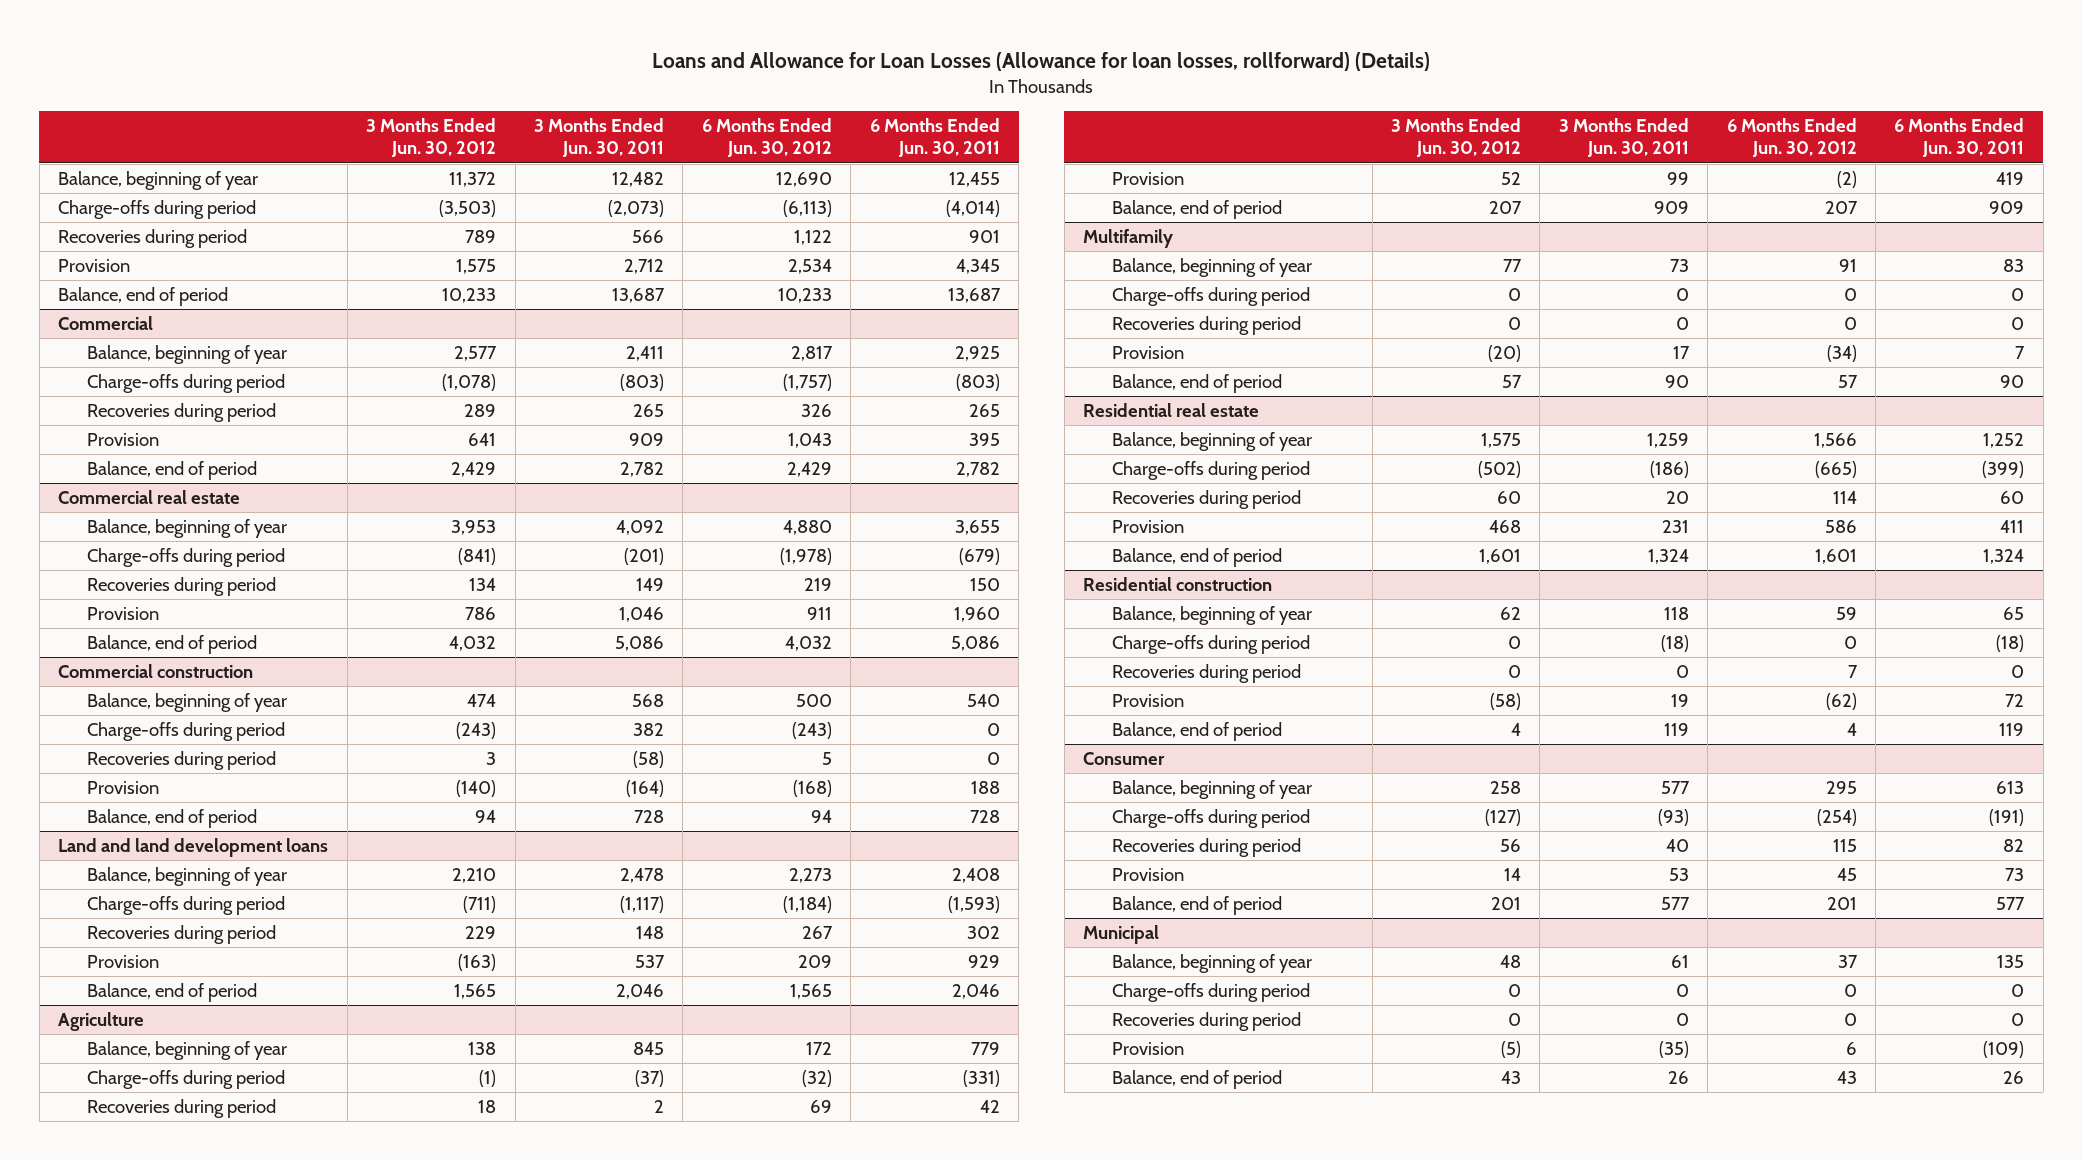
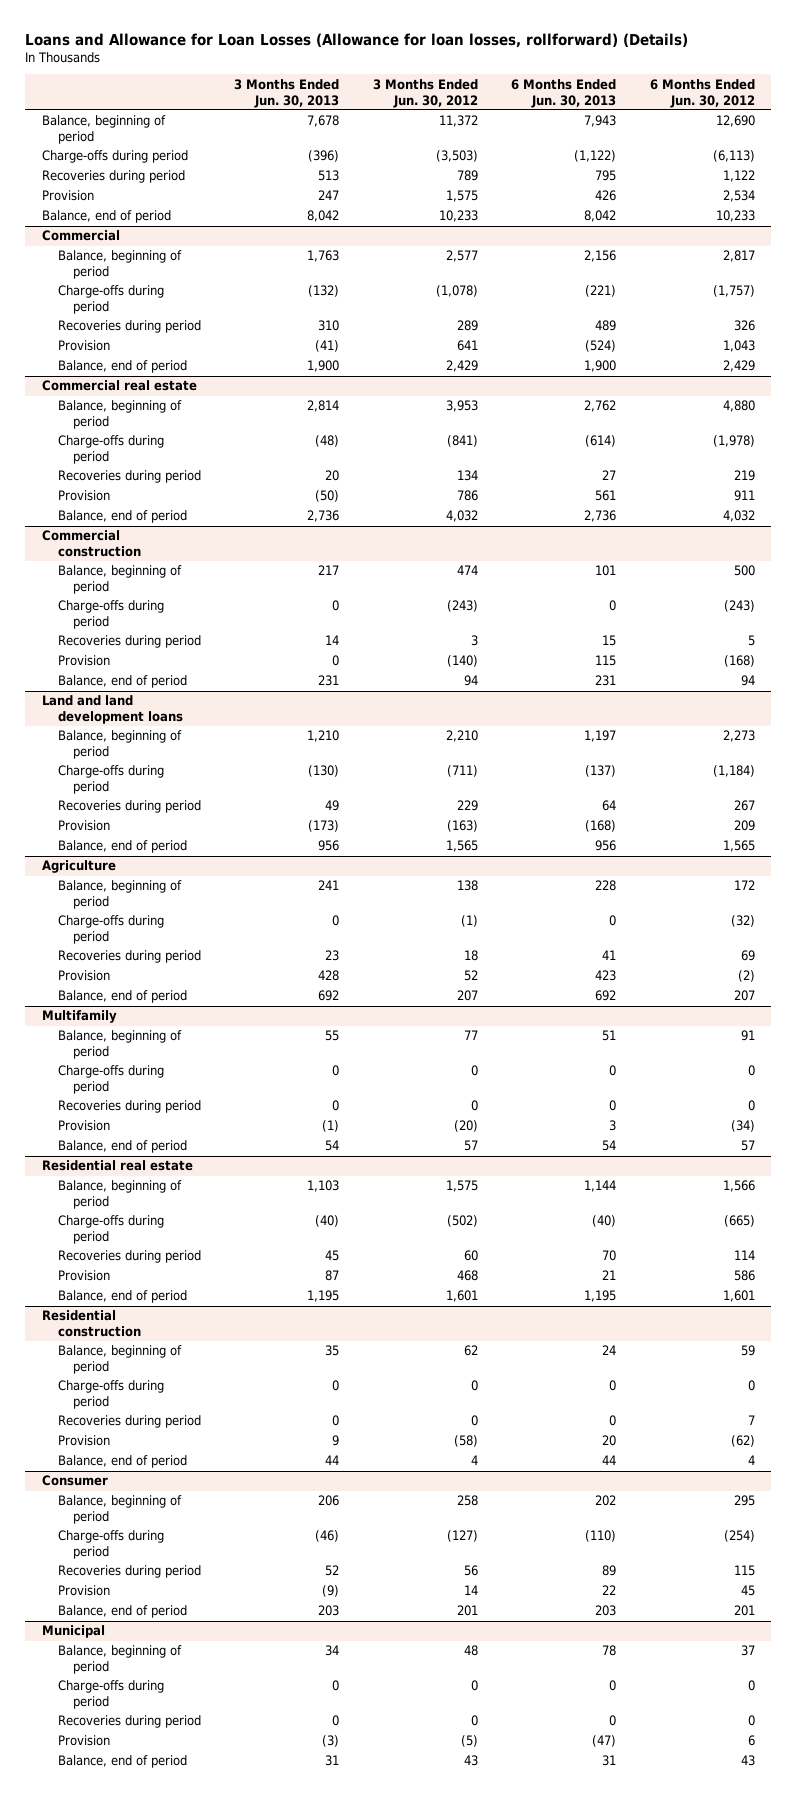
[533,117,664,158] 3 Months Ended Jun. 30, 2011 -> none
[869,117,1000,158] 6 Months Ended Jun. 30, 2011 -> none
none -> [234,78,340,108] 3 Months Ended Jun. 30, 2013
none -> [511,78,617,108] 6 Months Ended Jun. 30, 2013
[58,171,259,191] Balance, beginning of year -> [42,115,167,145] Balance, beginning of period
[86,345,287,365] Balance, beginning of year -> [57,250,182,280] Balance, beginning of period
[86,519,287,539] Balance, beginning of year -> [57,400,182,430] Balance, beginning of period
[86,693,287,713] Balance, beginning of year -> [57,565,182,595] Balance, beginning of period
[86,867,287,887] Balance, beginning of year -> [57,730,182,760] Balance, beginning of period
[86,1041,287,1061] Balance, beginning of year -> [57,880,182,910] Balance, beginning of period
[1111,258,1312,278] Balance, beginning of year -> [57,1030,182,1060] Balance, beginning of period
[1111,432,1312,452] Balance, beginning of year -> [57,1180,182,1210] Balance, beginning of period
[1111,606,1312,626] Balance, beginning of year -> [57,1345,182,1375] Balance, beginning of period
[1111,780,1312,800] Balance, beginning of year -> [57,1495,182,1525] Balance, beginning of period
[1111,954,1312,974] Balance, beginning of year -> [57,1645,182,1675] Balance, beginning of period

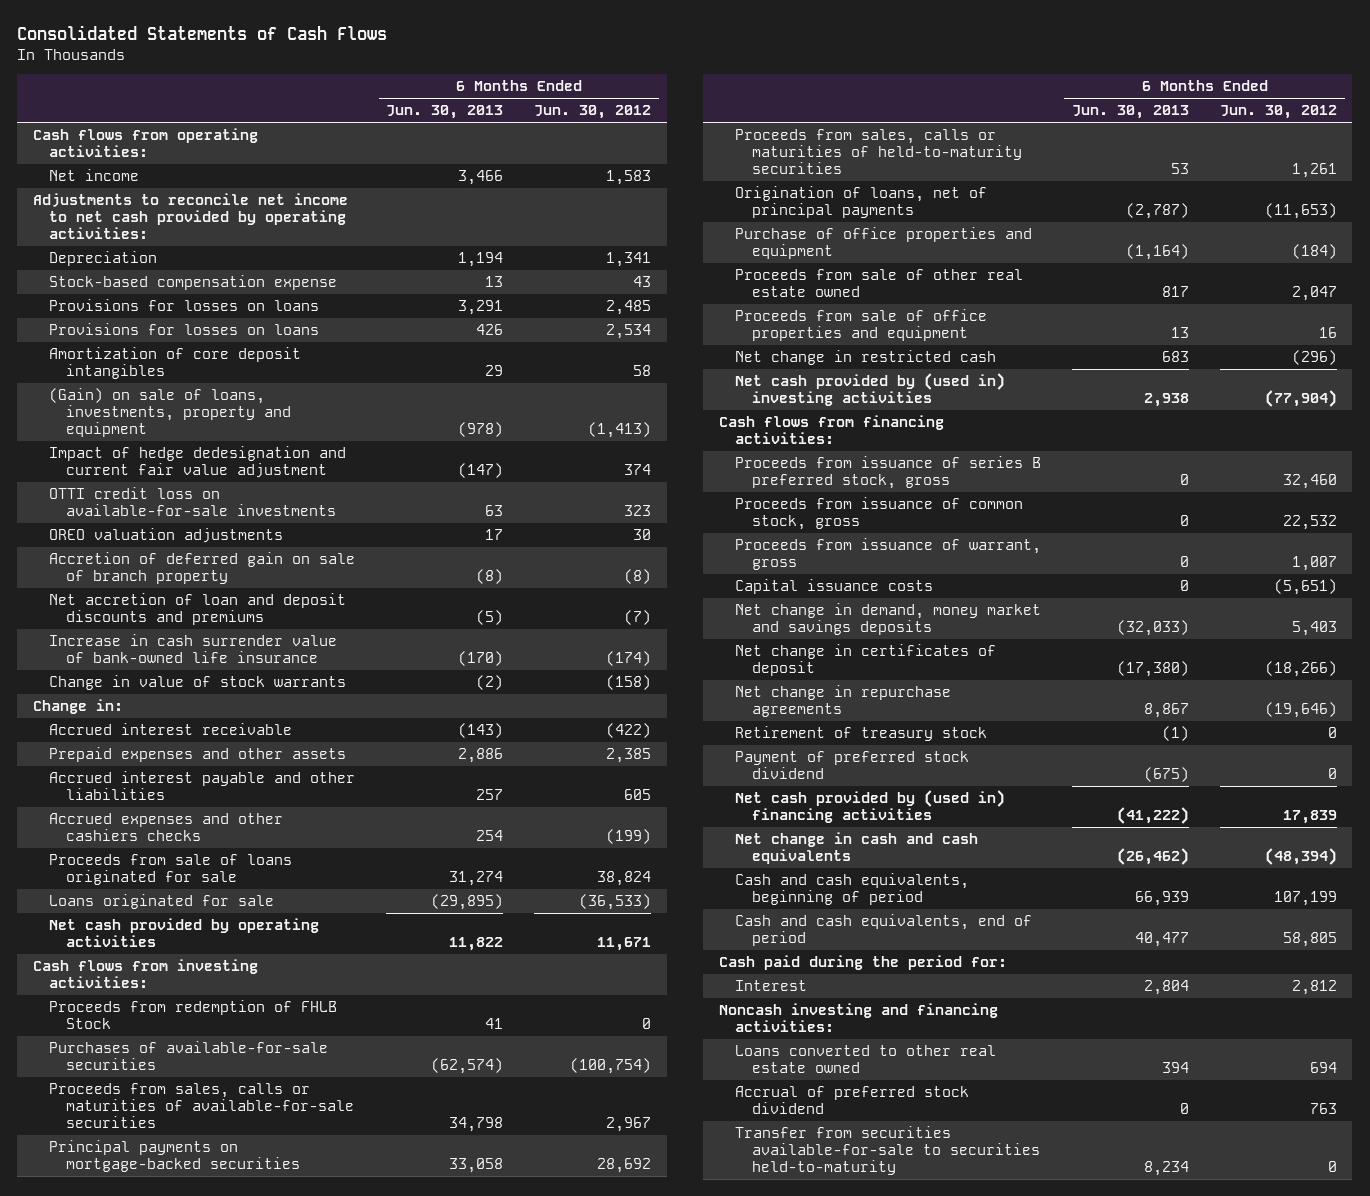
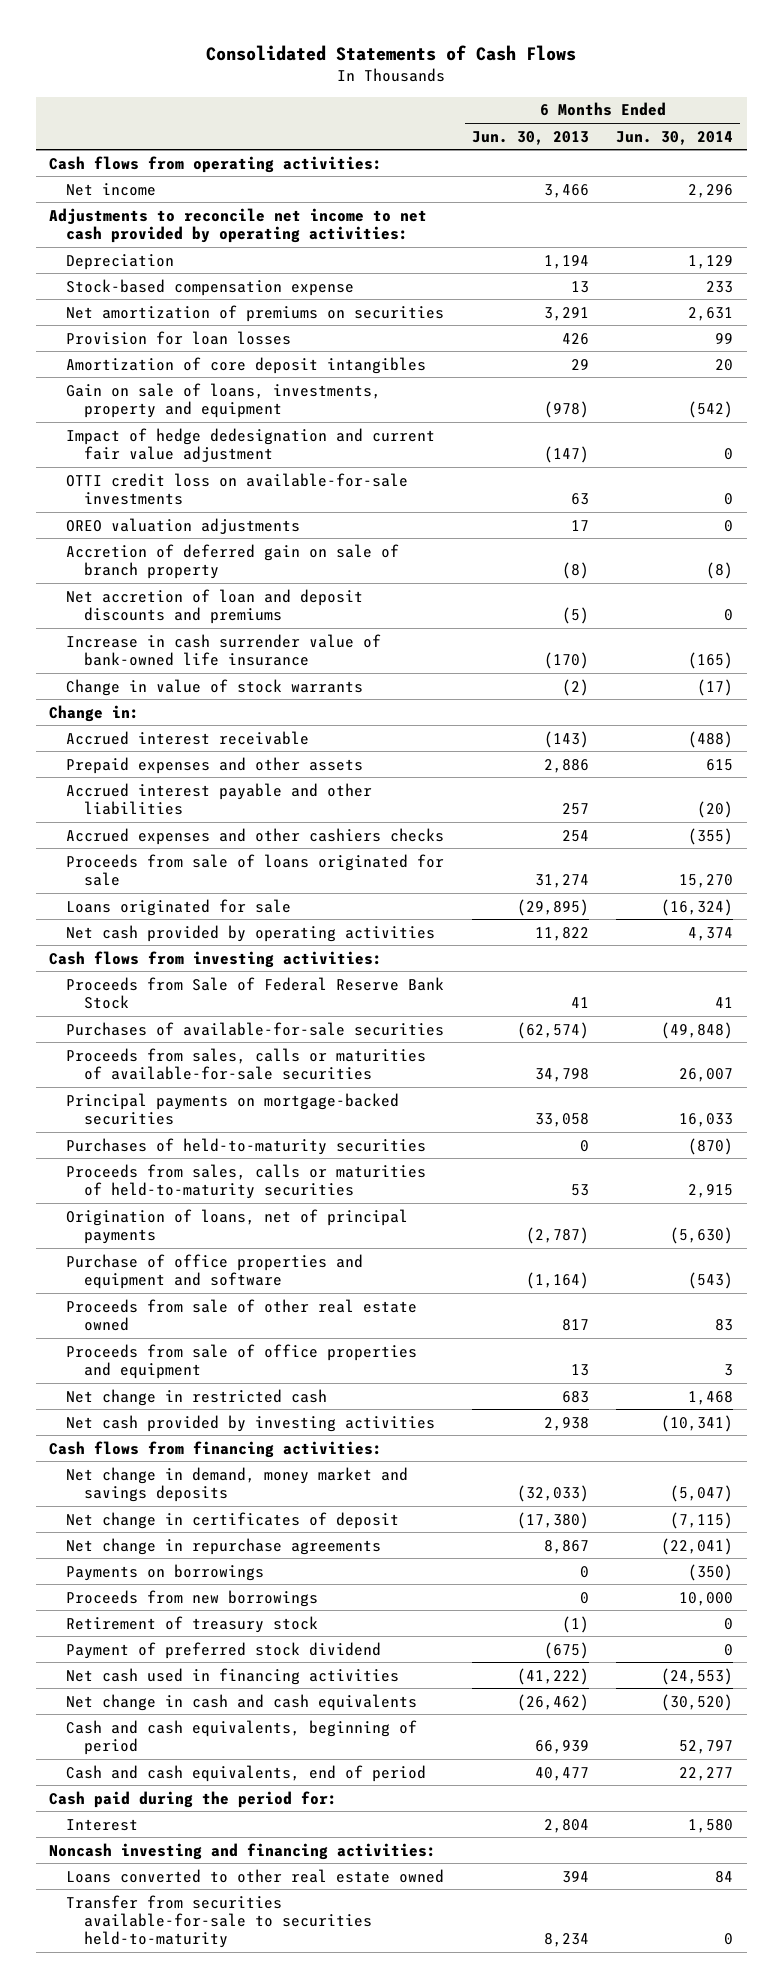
[534,105,652,120] Jun. 30, 2012 -> none
none -> [616,130,734,145] Jun. 30, 2014
[49,299,320,312] Provisions for losses on loans -> [66,304,445,322] Net amortization of premiums on securities
[49,323,320,336] Provisions for losses on loans -> [66,330,292,345] Provision for loan losses
[49,388,292,438] (Gain) on sale of loans, investments, property and equipment -> [66,382,382,418] Gain on sale of loans, investments, property and equipment
[49,1000,338,1030] Proceeds from redemption of FHLB Stock -> [66,976,445,1009] Proceeds from Sale of Federal Reserve Bank Stock
none -> [66,1137,427,1155] Purchases of held-to-maturity securities
[735,227,1033,260] Purchase of office properties and equipment -> [66,1253,364,1289] Purchase of office properties and equipment and software
[735,373,1006,407] Net cash provided by (used in) investing activities -> [66,1414,436,1432] Net cash provided by investing activities
[735,456,1042,490] Proceeds from issuance of series B preferred stock, gross -> none
[735,497,1024,531] Proceeds from issuance of common stock, gross -> none
[735,538,1042,571] Proceeds from issuance of warrant, gross -> none
[735,579,934,595] Capital issuance costs -> none
none -> [66,1563,265,1581] Payments on borrowings
none -> [66,1589,319,1607] Proceeds from new borrowings
[735,790,1006,824] Net cash provided by (used in) financing activities -> [66,1667,400,1685] Net cash used in financing activities
[735,1086,970,1115] Accrual of preferred stock dividend -> none

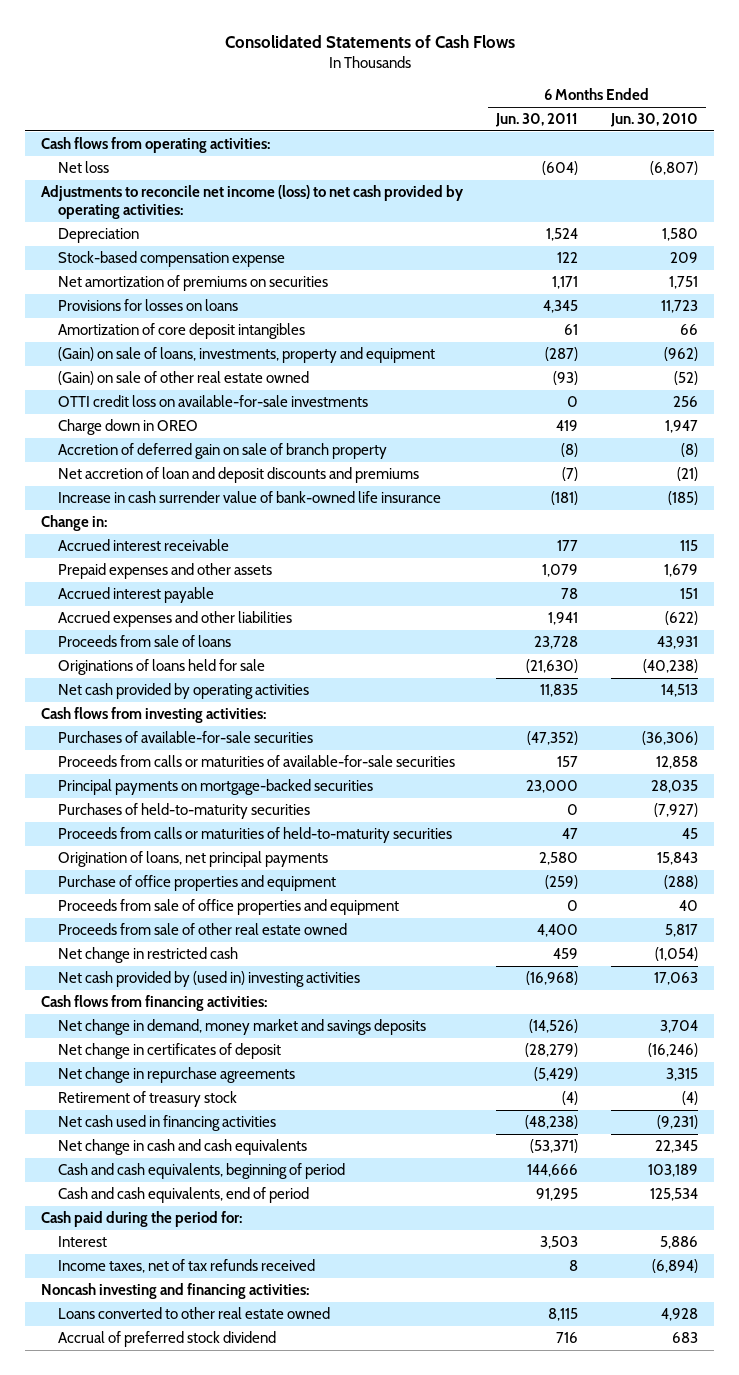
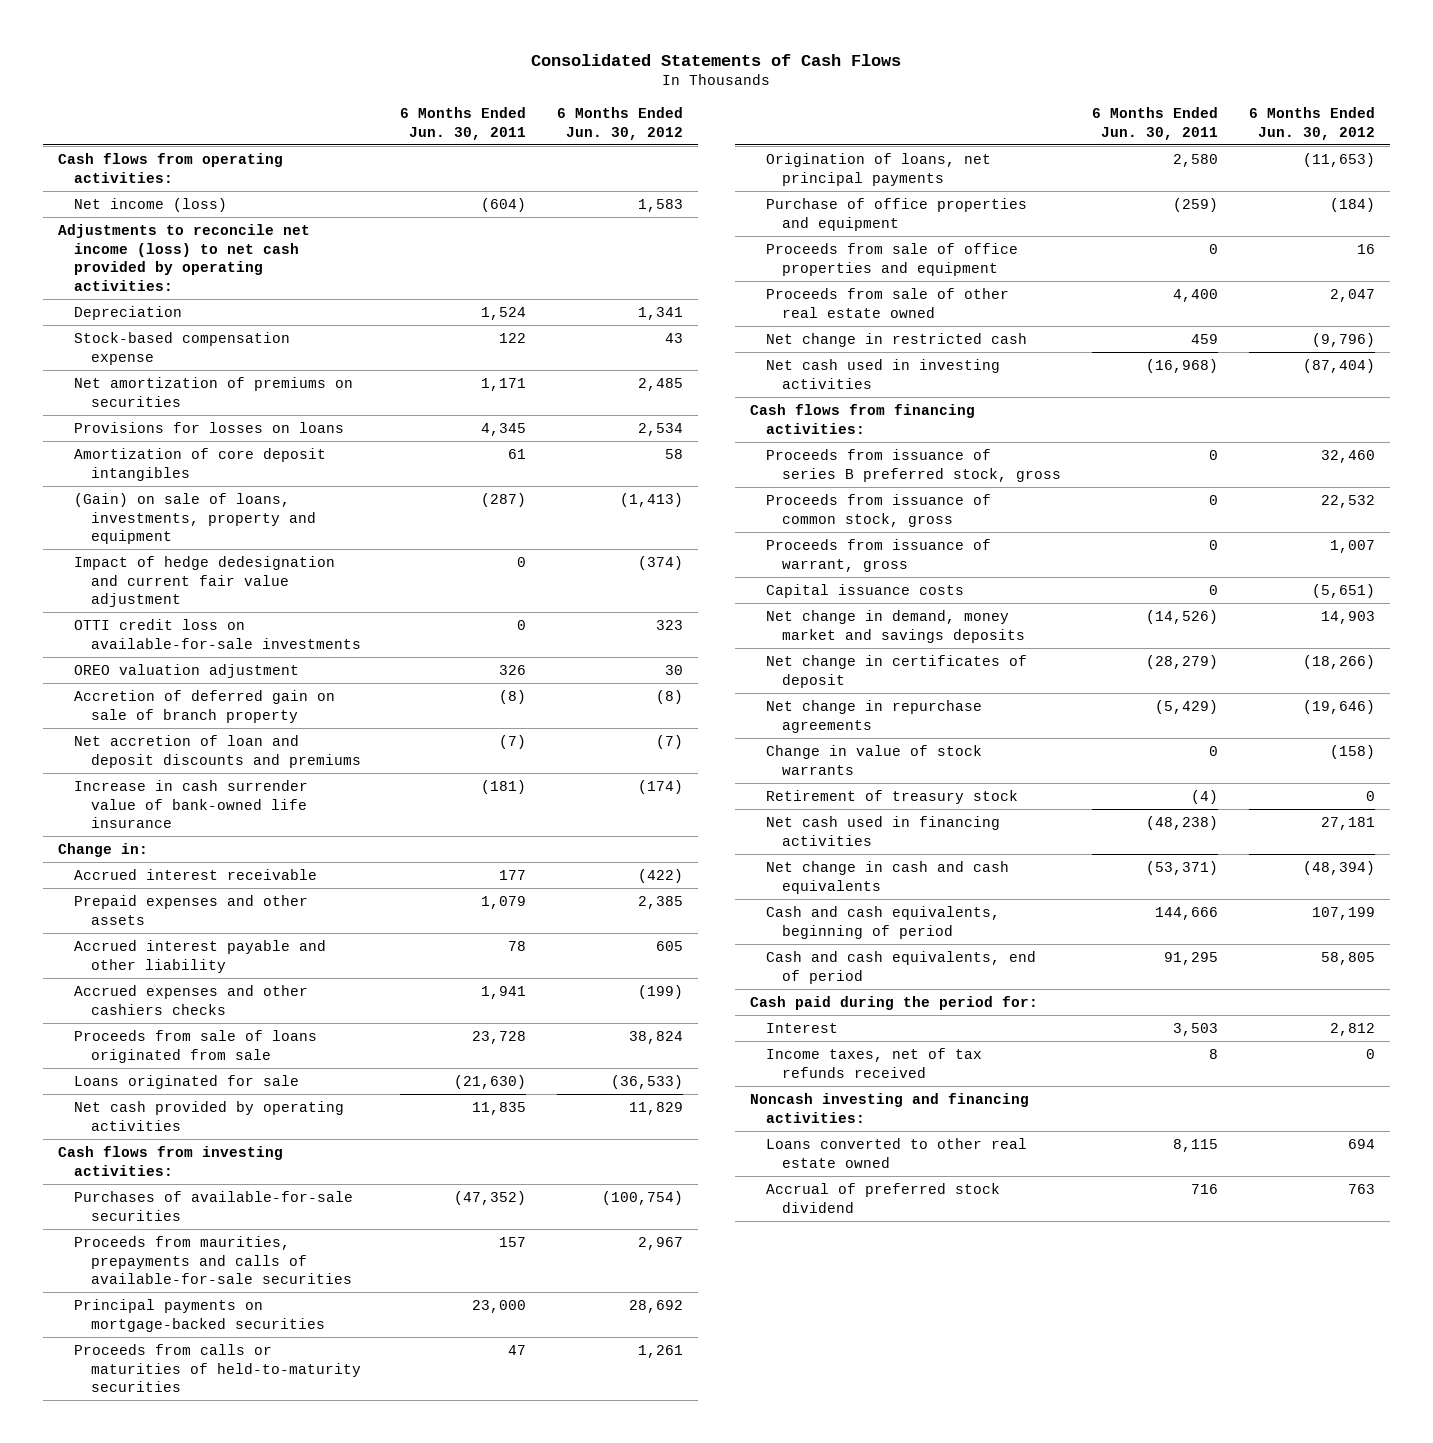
[610,113,699,128] Jun. 30, 2010 -> none
none -> [556,106,683,140] 6 Months Ended Jun. 30, 2012
[58,161,110,174] Net loss -> [74,197,228,212] Net income (loss)
[58,371,310,386] (Gain) on sale of other real estate owned -> none
none -> [74,555,336,608] Impact of hedge dedesignation and current fair value adjustment
[58,419,199,436] Charge down in OREO -> none
none -> [74,663,300,678] OREO valuation adjustment
[58,587,215,604] Accrued interest payable -> [74,939,327,973] Accrued interest payable and other liability
[58,611,293,628] Accrued expenses and other liabilities -> [74,984,309,1015] Accrued expenses and other cashiers checks
[58,635,232,648] Proceeds from sale of loans -> [74,1029,318,1063] Proceeds from sale of loans originated from sale
[58,659,266,676] Originations of loans held for sale -> [74,1074,300,1089] Loans originated for sale
[58,755,456,768] Proceeds from calls or maturities of available-for-sale securities -> [74,1235,352,1285] Proceeds from maurities, prepayments and calls of available-for-sale securities
[58,803,311,820] Purchases of held-to-maturity securities -> none
[58,971,361,988] Net cash provided by (used in) investing activities -> [766,358,1001,389] Net cash used in investing activities
none -> [766,448,1062,482] Proceeds from issuance of series B preferred stock, gross
none -> [766,493,992,527] Proceeds from issuance of common stock, gross
none -> [766,538,992,572] Proceeds from issuance of warrant, gross
none -> [766,583,965,598] Capital issuance costs
none -> [766,744,983,775] Change in value of stock warrants

